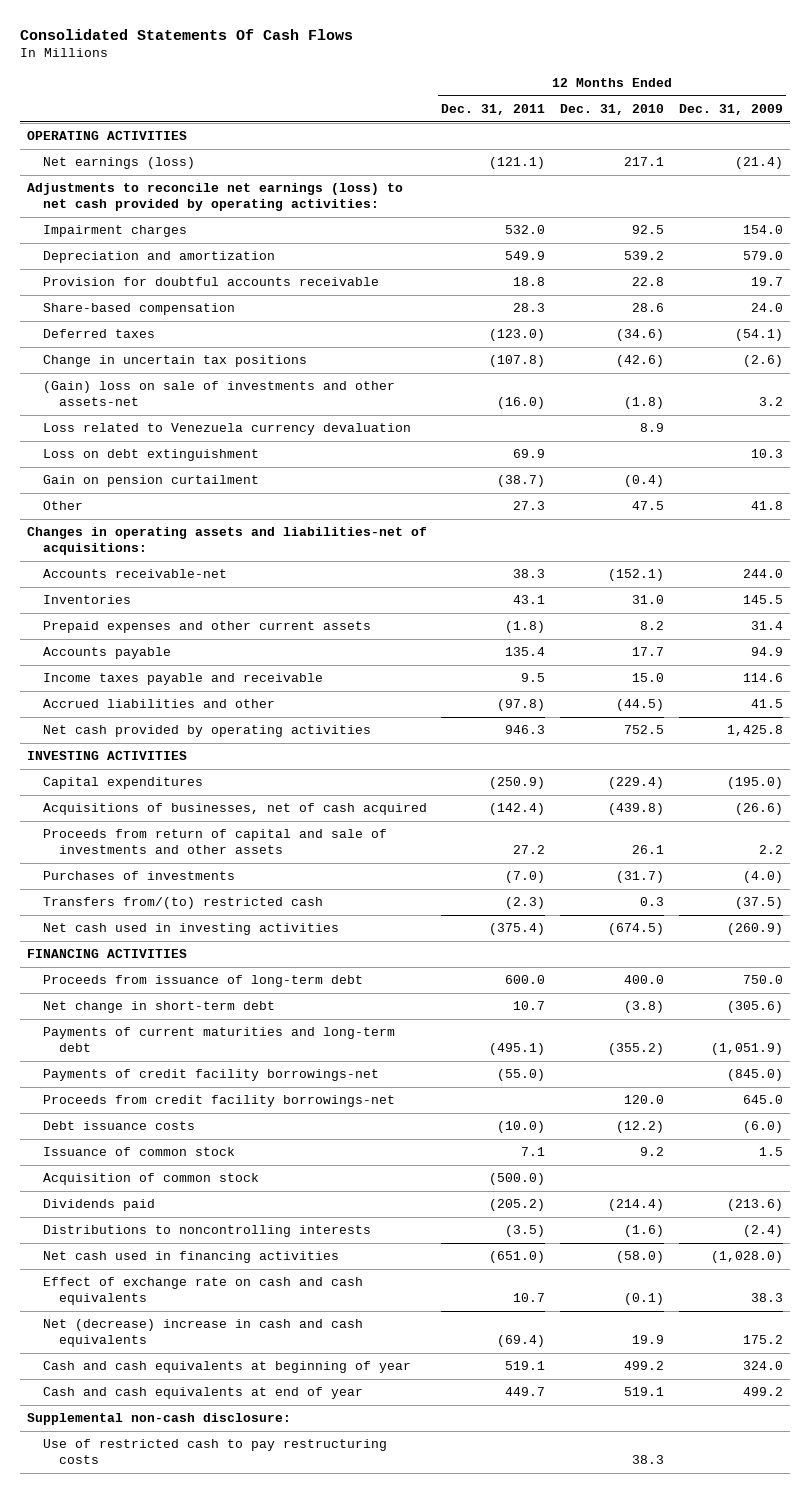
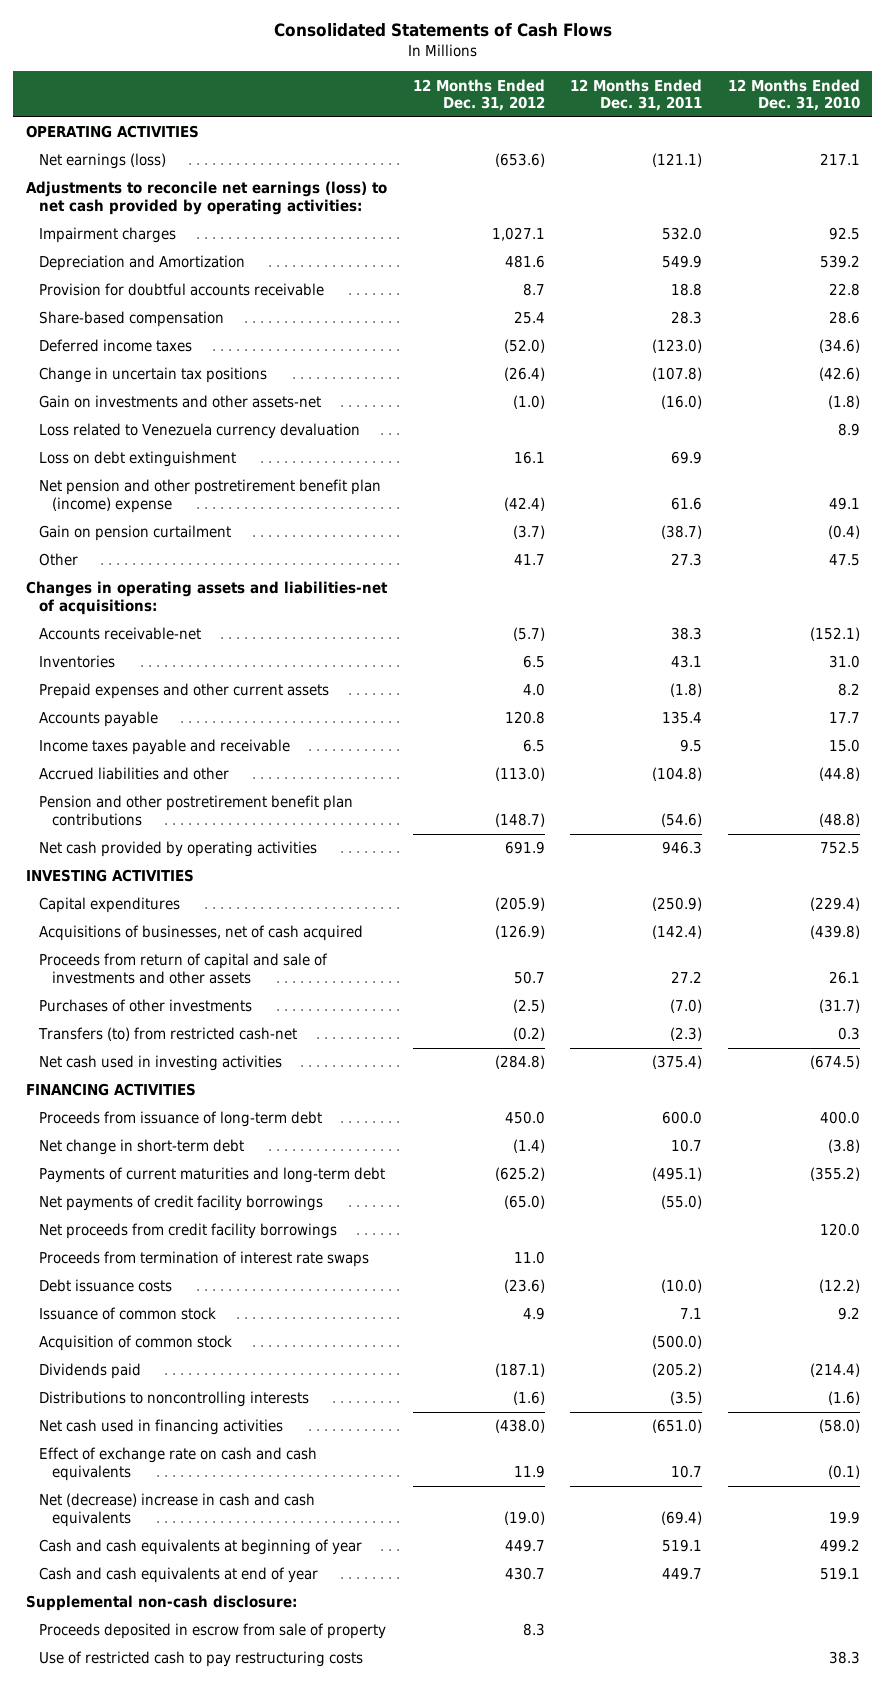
[19,28,353,40] Consolidated Statements Of Cash Flows -> [273,23,612,38] Consolidated Statements of Cash Flows
[678,103,783,115] Dec. 31, 2009 -> none
none -> [412,78,545,112] 12 Months Ended Dec. 31, 2012
[42,251,275,264] Depreciation and amortization -> [39,255,246,272] Depreciation and Amortization
[42,329,155,339] Deferred taxes -> [39,339,193,353] Deferred income taxes
[42,381,395,407] (Gain) loss on sale of investments and other assets-net -> [39,395,322,409] Gain on investments and other assets-net
none -> [39,479,382,514] Net pension and other postretirement benefit plan (income) expense
[497,699,546,712] (97.8) -> [652,767,703,782] (104.8)
[616,699,665,712] (44.5) -> [818,767,860,782] (44.8)
none -> [39,795,354,827] Pension and other postretirement benefit plan contributions
[42,871,235,881] Purchases of investments -> [39,999,253,1013] Purchases of other investments
[42,897,323,910] Transfers from/(to) restricted cash -> [38,1027,298,1042] Transfers (to) from restricted cash-net
[42,1069,379,1082] Payments of credit facility borrowings-net -> [39,1195,324,1212] Net payments of credit facility borrowings
[42,1095,395,1108] Proceeds from credit facility borrowings-net -> [39,1223,338,1240] Net proceeds from credit facility borrowings
none -> [39,1251,370,1268] Proceeds from termination of interest rate swaps
none -> [39,1623,387,1640] Proceeds deposited in escrow from sale of property

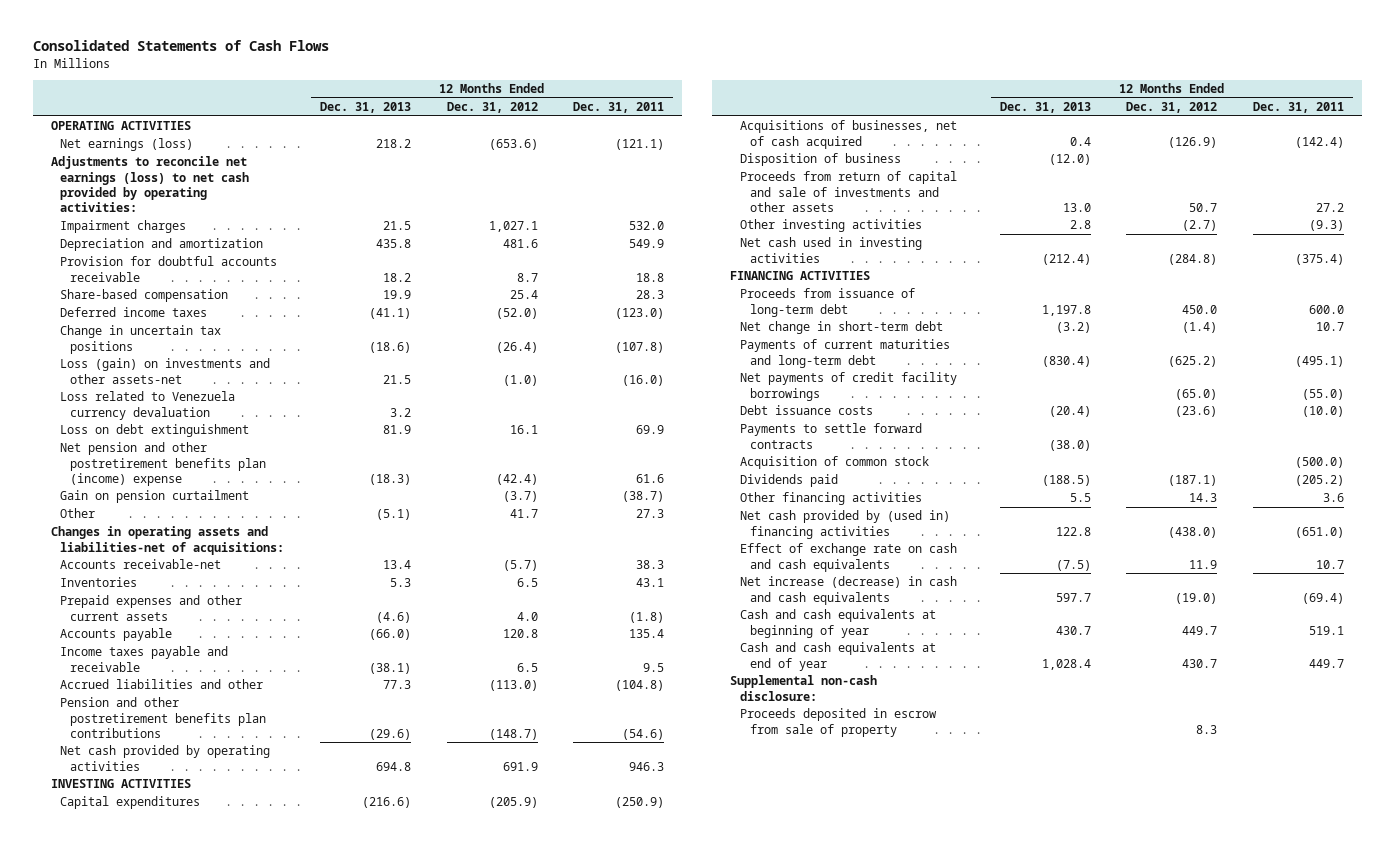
[727,78,860,112] 12 Months Ended Dec. 31, 2010 -> none
none -> [320,102,412,114] Dec. 31, 2013
[39,255,246,272] Depreciation and Amortization -> [60,238,264,252] Depreciation and amortization
[39,395,322,409] Gain on investments and other assets-net -> [60,358,271,384] Loss (gain) on investments and other assets-net
[39,479,382,514] Net pension and other postretirement benefit plan (income) expense -> [60,442,267,486] Net pension and other postretirement benefits plan (income) expense
[39,795,354,827] Pension and other postretirement benefit plan contributions -> [60,697,267,738] Pension and other postretirement benefits plan contributions
none -> [740,153,902,167] Disposition of business
[39,999,253,1013] Purchases of other investments -> none
[38,1027,298,1042] Transfers (to) from restricted cash-net -> none
none -> [740,219,923,233] Other investing activities
[39,1223,338,1240] Net proceeds from credit facility borrowings -> none
[39,1251,370,1268] Proceeds from termination of interest rate swaps -> none
[39,1307,217,1321] Issuance of common stock -> none
none -> [740,423,923,449] Payments to settle forward contracts
[39,1391,310,1408] Distributions to noncontrolling interests -> none
none -> [740,492,923,506] Other financing activities
[39,1419,284,1436] Net cash used in financing activities -> [740,510,951,539] Net cash provided by (used in) financing activities
[39,1493,316,1528] Net (decrease) increase in cash and cash equivalents -> [740,576,958,605] Net increase (decrease) in cash and cash equivalents
[39,1651,364,1668] Use of restricted cash to pay restructuring costs -> none

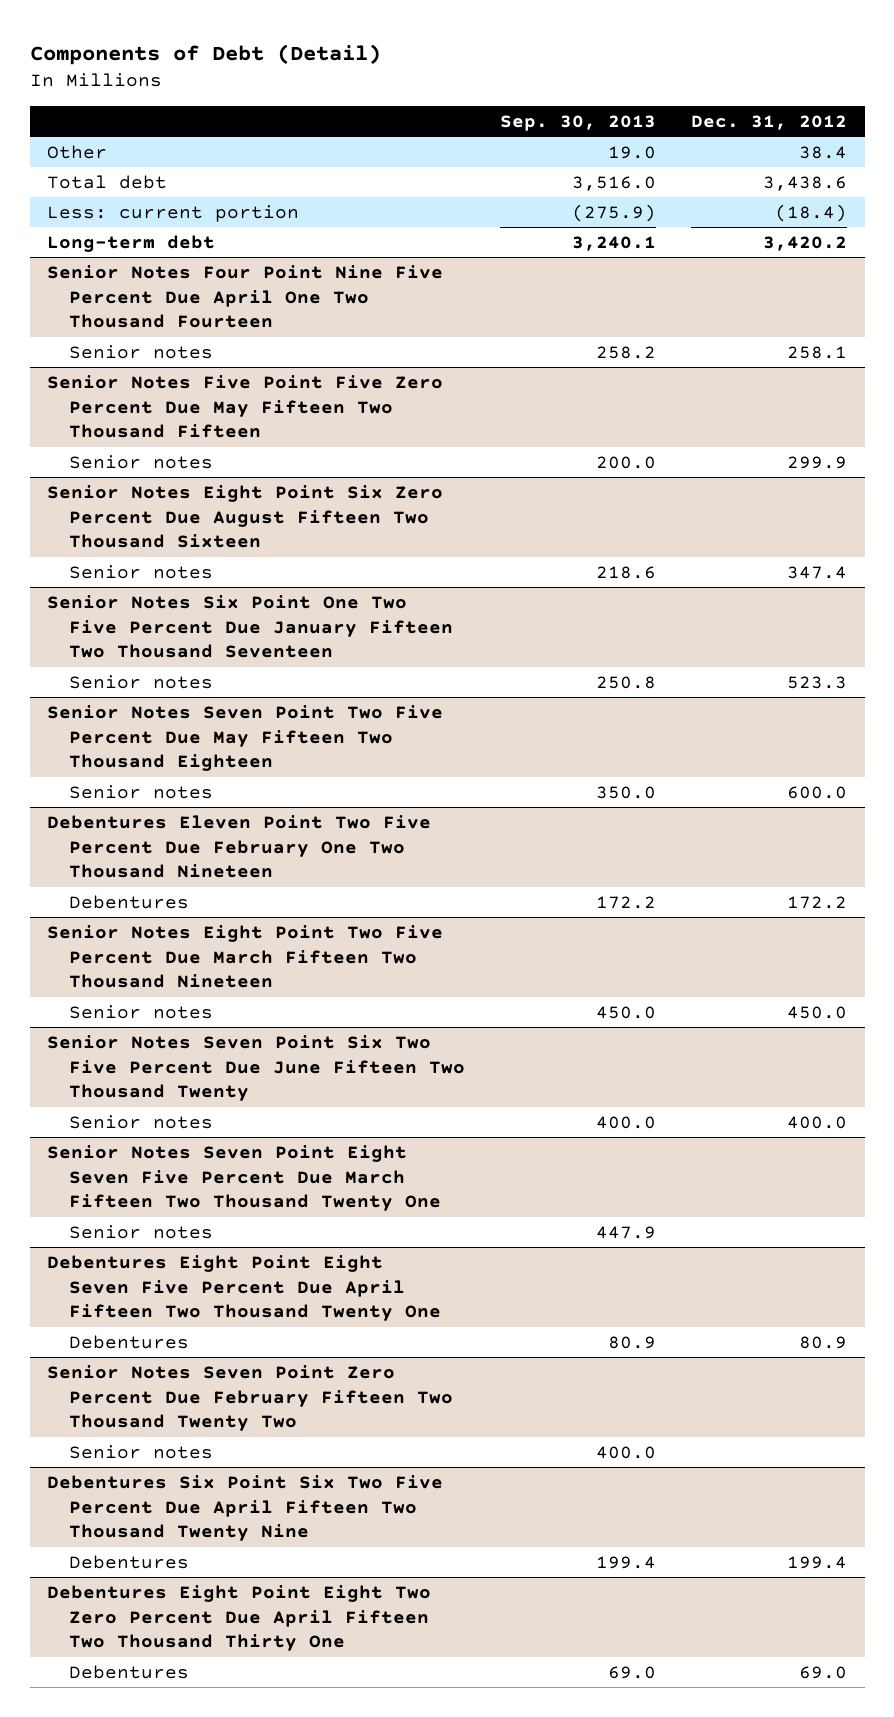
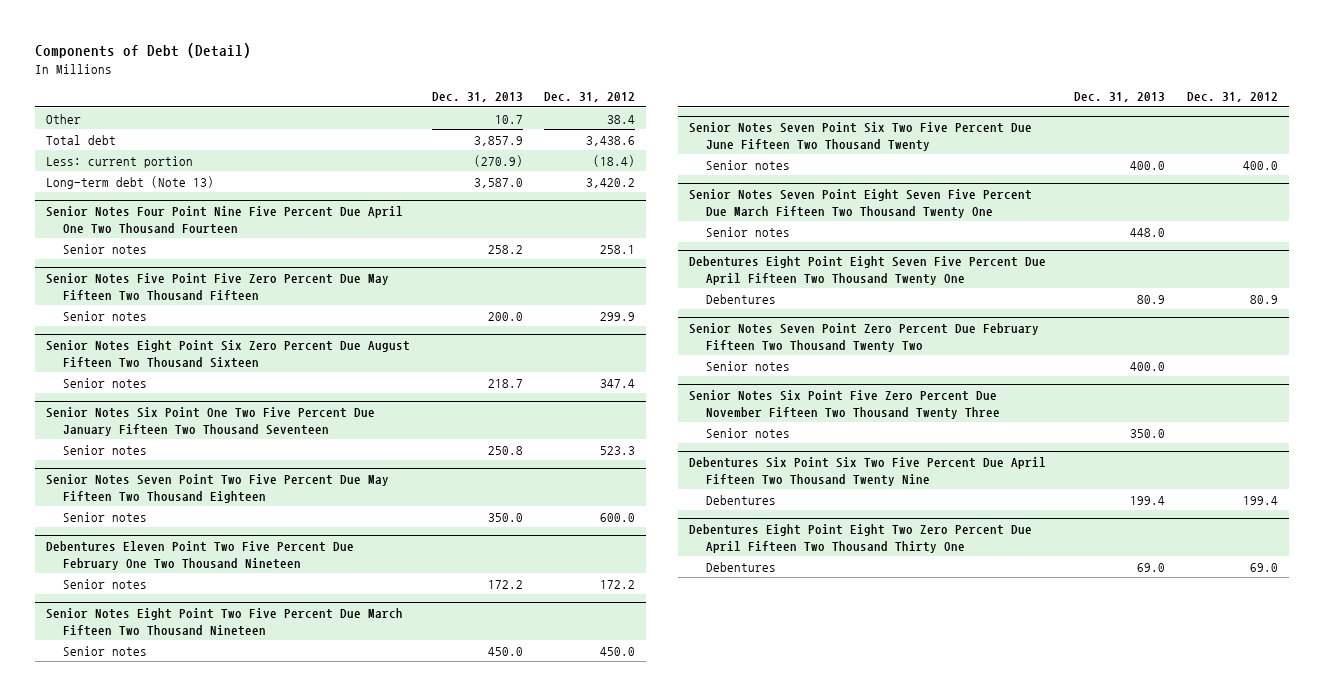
[500,114,657,131] Sep. 30, 2013 -> none
none -> [431,92,523,103] Dec. 31, 2013
[47,234,216,252] Long-term debt -> [46,175,215,189] Long-term debt (Note 13)
[68,894,189,909] Debentures -> [63,578,148,589] Senior notes
none -> [688,390,1000,419] Senior Notes Six Point Five Zero Percent Due November Fifteen Two Thousand Twenty Three
none -> [705,427,790,438] Senior notes

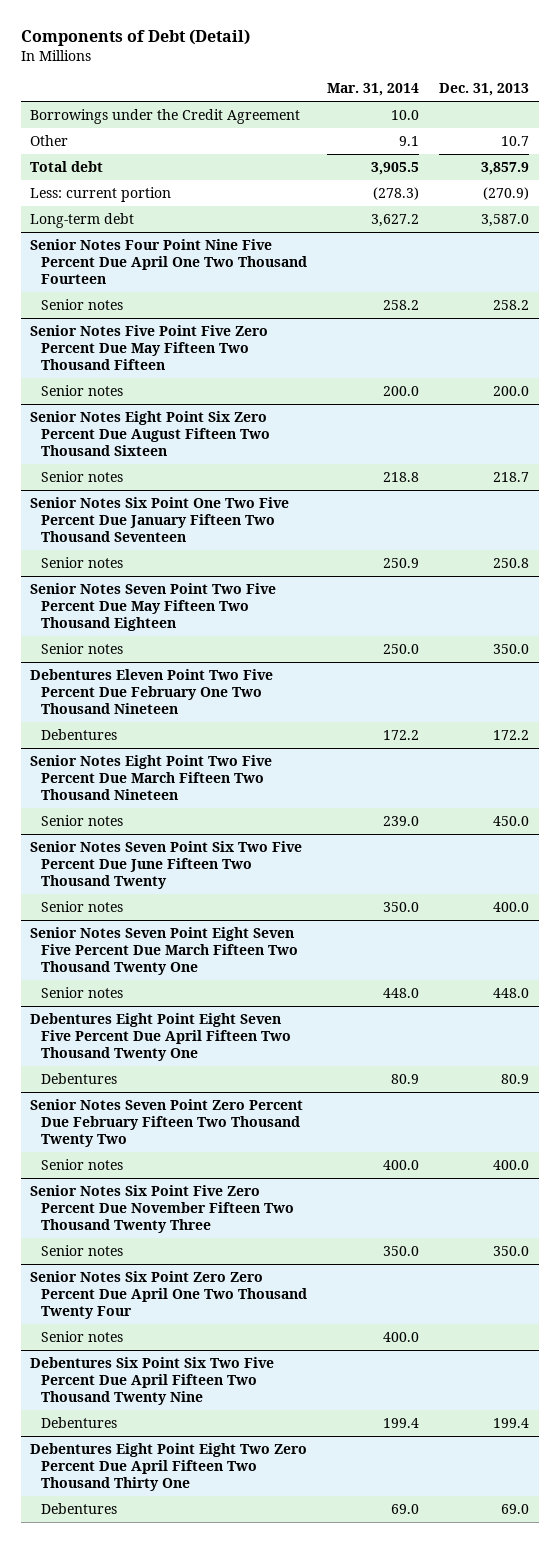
[544,92,636,103] Dec. 31, 2012 -> none
none -> [327,82,420,96] Mar. 31, 2014
none -> [30,109,301,125] Borrowings under the Credit Agreement
[46,175,215,189] Long-term debt (Note 13) -> [30,213,135,229] Long-term debt
[63,578,148,589] Senior notes -> [40,729,117,741] Debentures
none -> [30,1271,307,1320] Senior Notes Six Point Zero Zero Percent Due April One Two Thousand Twenty Four
none -> [40,1331,123,1343] Senior notes

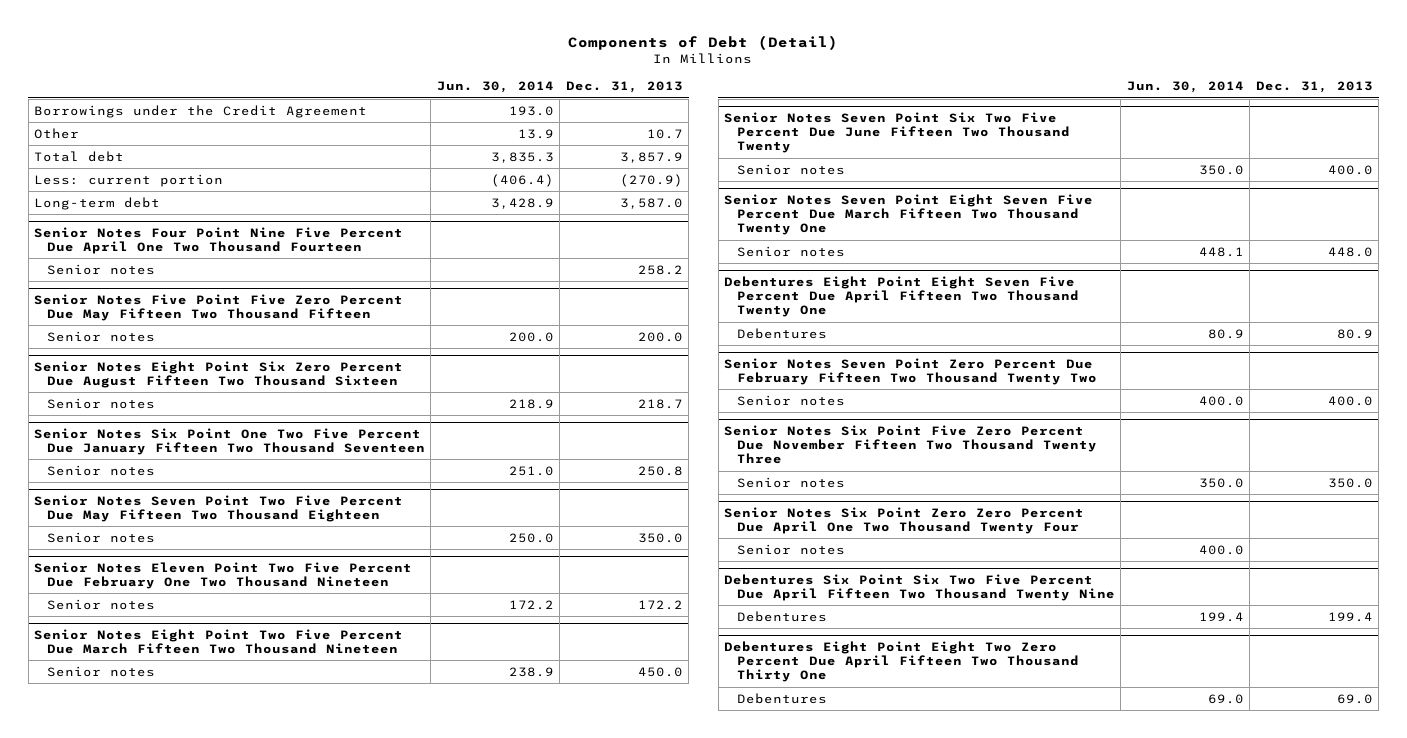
[327,82,420,96] Mar. 31, 2014 -> none
none -> [436,81,554,94] Jun. 30, 2014
[30,669,274,715] Debentures Eleven Point Two Five Percent Due February One Two Thousand Nineteen -> [34,561,413,590] Senior Notes Eleven Point Two Five Percent Due February One Two Thousand Nineteen
[40,729,117,741] Debentures -> [46,598,155,610] Senior notes

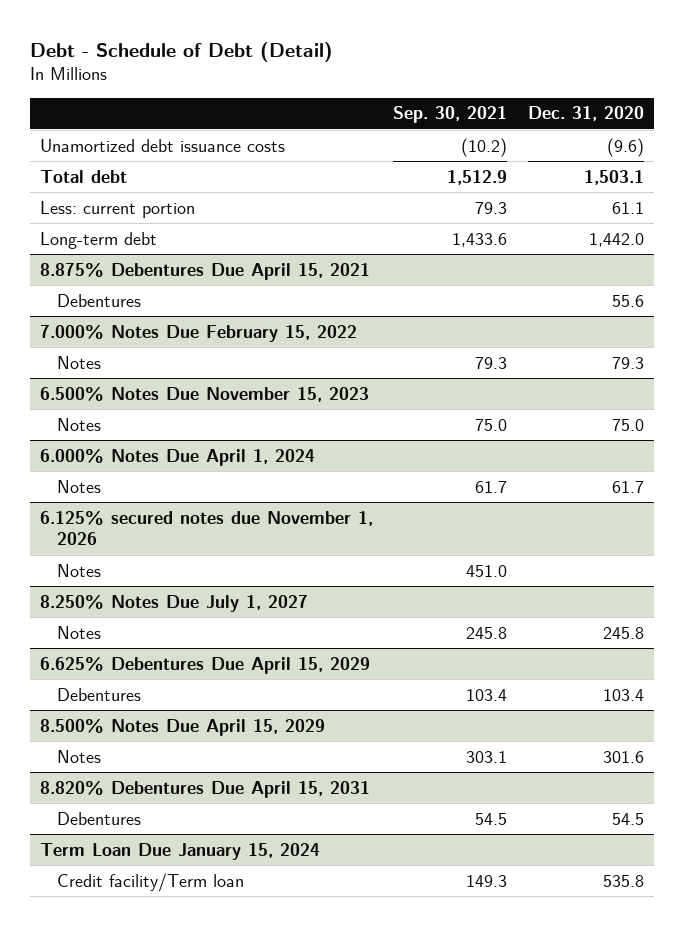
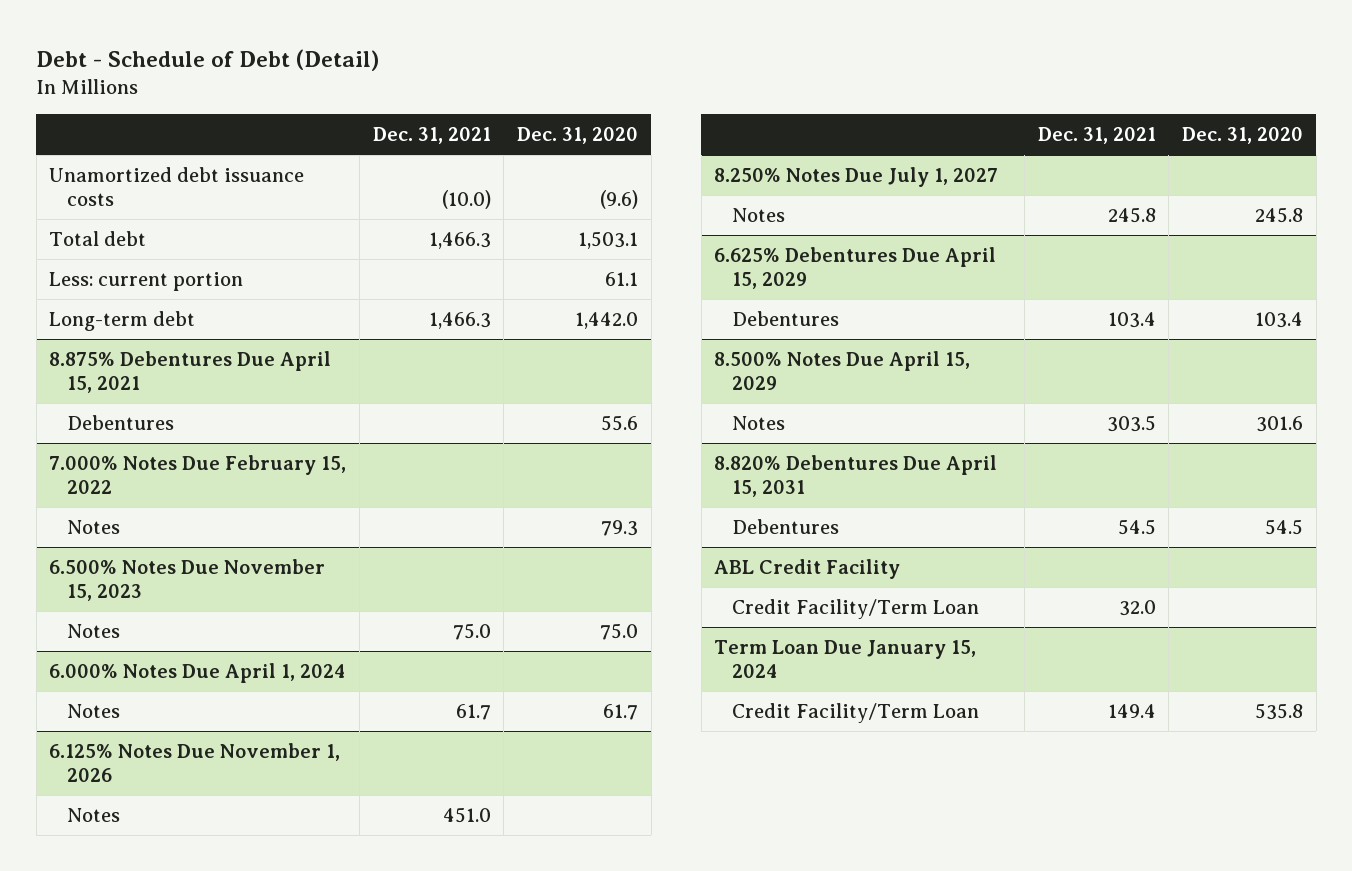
[393,106,508,124] Sep. 30, 2021 -> none
none -> [372,127,491,145] Dec. 31, 2021
[40,510,374,546] 6.125% secured notes due November 1, 2026 -> [49,742,341,783] 6.125% Notes Due November 1, 2026
none -> [714,558,901,579] ABL Credit Facility
none -> [731,598,979,619] Credit Facility/Term Loan
[57,872,245,892] Credit facility/Term loan -> [731,702,979,723] Credit Facility/Term Loan

